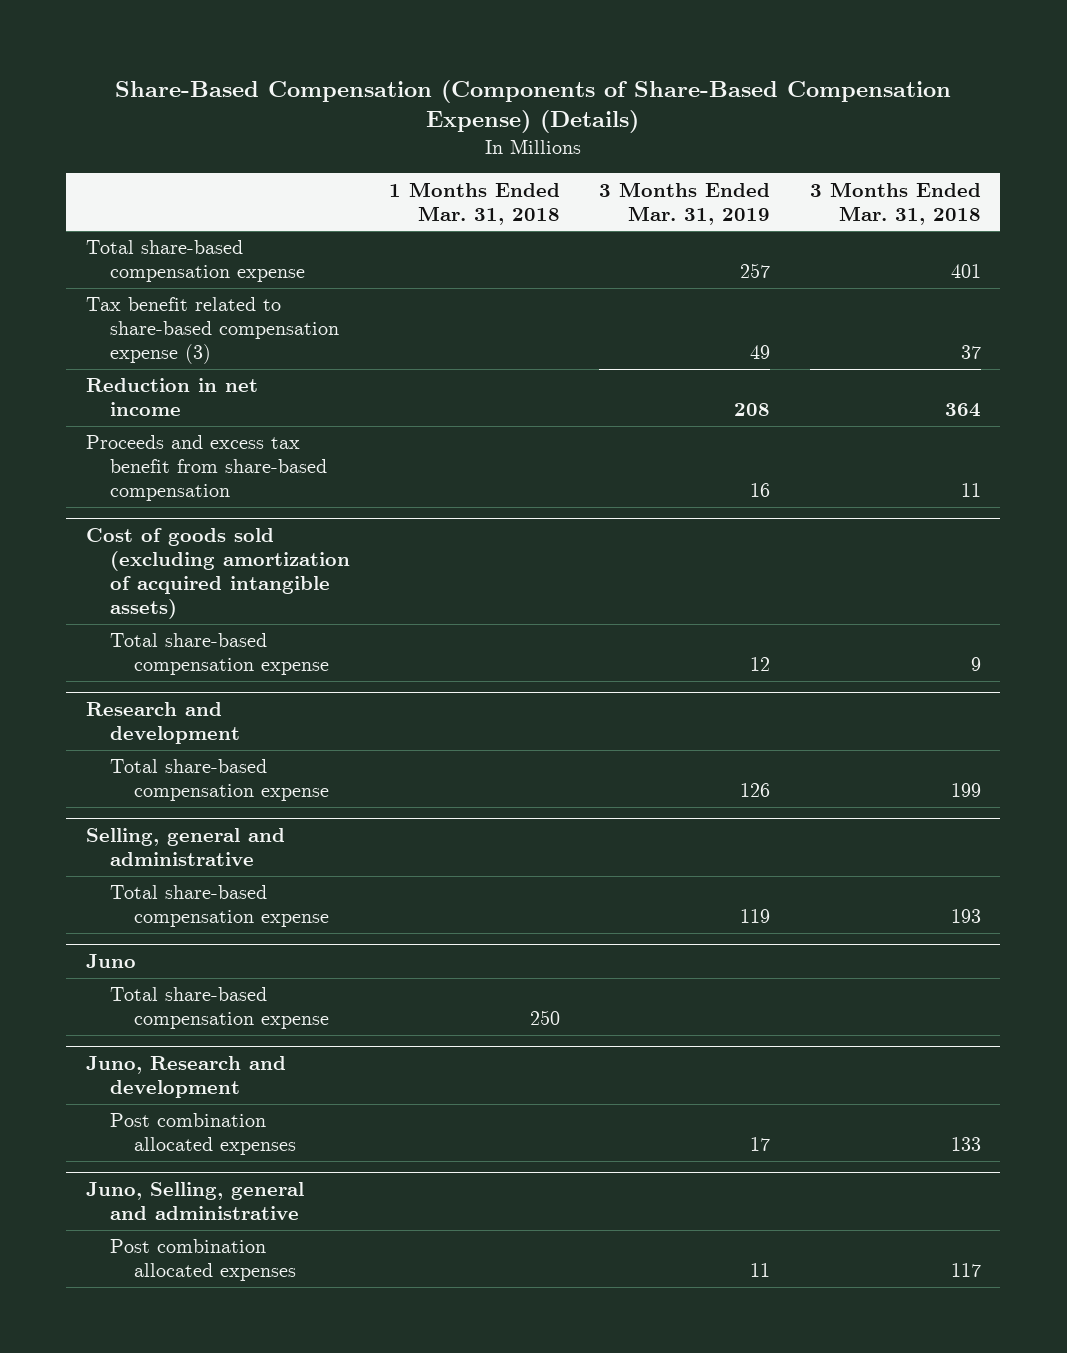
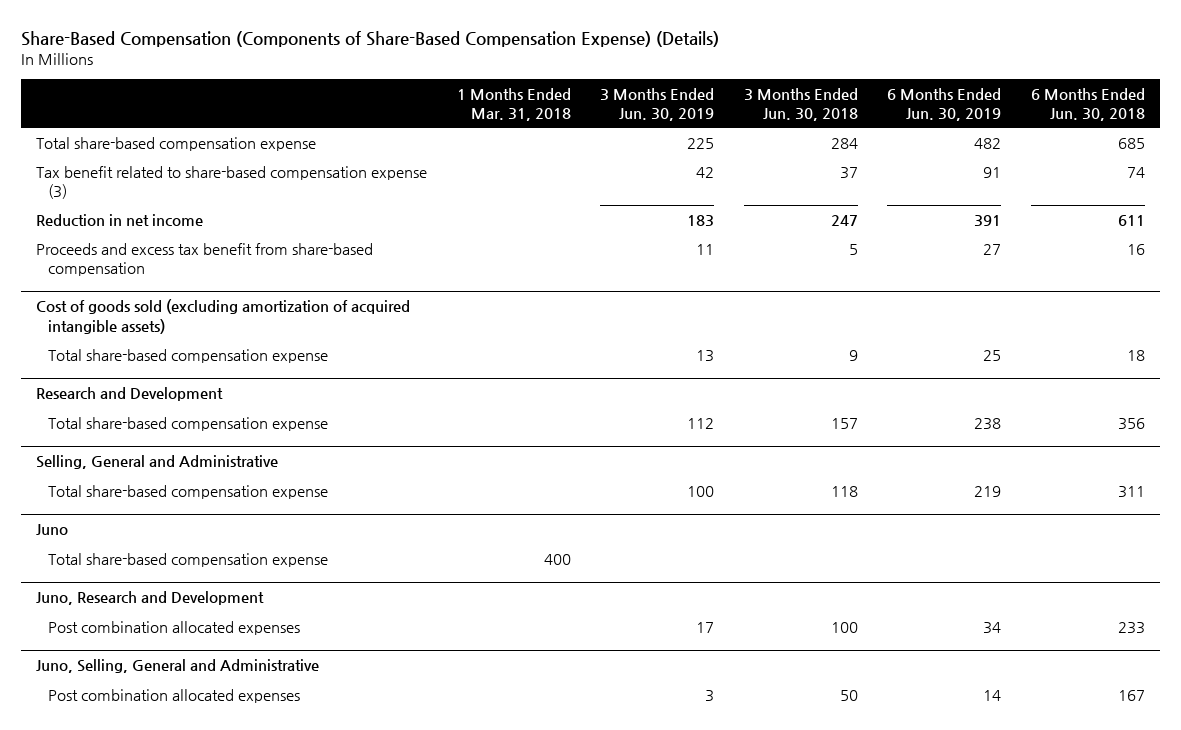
[599,181,771,225] 3 Months Ended Mar. 31, 2019 -> none
[809,181,981,225] 3 Months Ended Mar. 31, 2018 -> none
none -> [600,87,715,121] 3 Months Ended Jun. 30, 2019
none -> [743,87,858,121] 3 Months Ended Jun. 30, 2018
none -> [887,87,1002,121] 6 Months Ended Jun. 30, 2019
none -> [1030,87,1145,121] 6 Months Ended Jun. 30, 2018
[85,702,240,745] Research and development -> [35,387,223,402] Research and Development
[85,828,285,867] Selling, general and administrative -> [35,455,278,470] Selling, General and Administrative
[530,1010,561,1026] 250 -> [543,553,571,565] 400
[85,1056,286,1099] Juno, Research and development -> [35,591,264,606] Juno, Research and Development
[85,1182,304,1221] Juno, Selling, general and administrative -> [35,659,319,674] Juno, Selling, General and Administrative

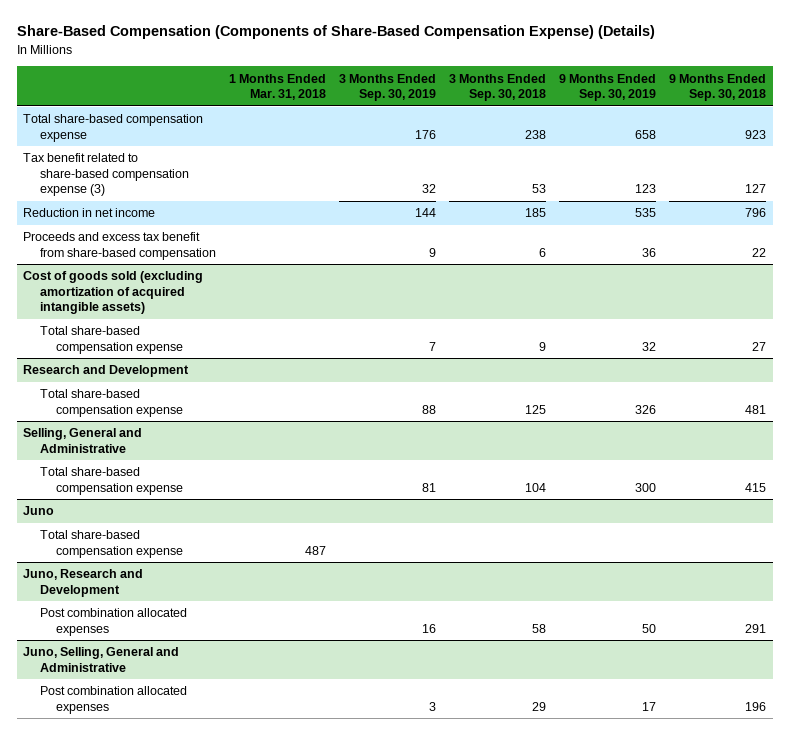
[600,87,715,121] 3 Months Ended Jun. 30, 2019 -> none
[743,87,858,121] 3 Months Ended Jun. 30, 2018 -> none
[887,87,1002,121] 6 Months Ended Jun. 30, 2019 -> none
[1030,87,1145,121] 6 Months Ended Jun. 30, 2018 -> none
none -> [338,73,436,101] 3 Months Ended Sep. 30, 2019
none -> [448,73,546,101] 3 Months Ended Sep. 30, 2018
none -> [559,73,657,101] 9 Months Ended Sep. 30, 2019
none -> [669,73,767,101] 9 Months Ended Sep. 30, 2018
[543,553,571,565] 400 -> [304,545,326,555] 487

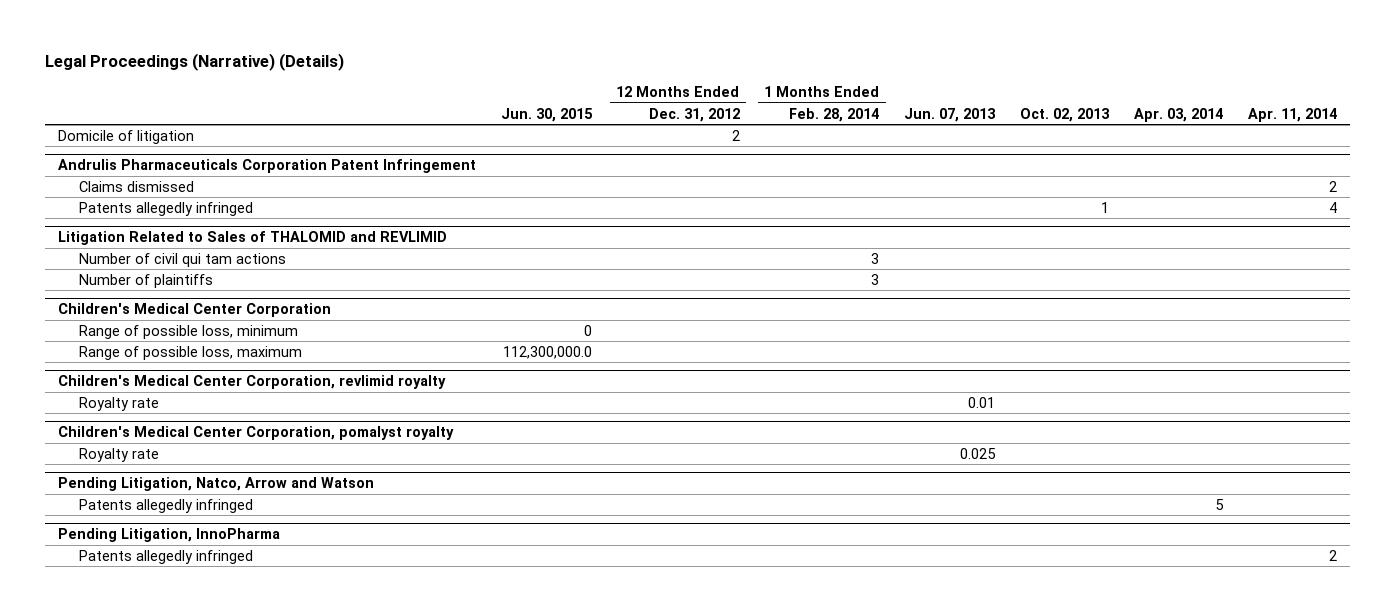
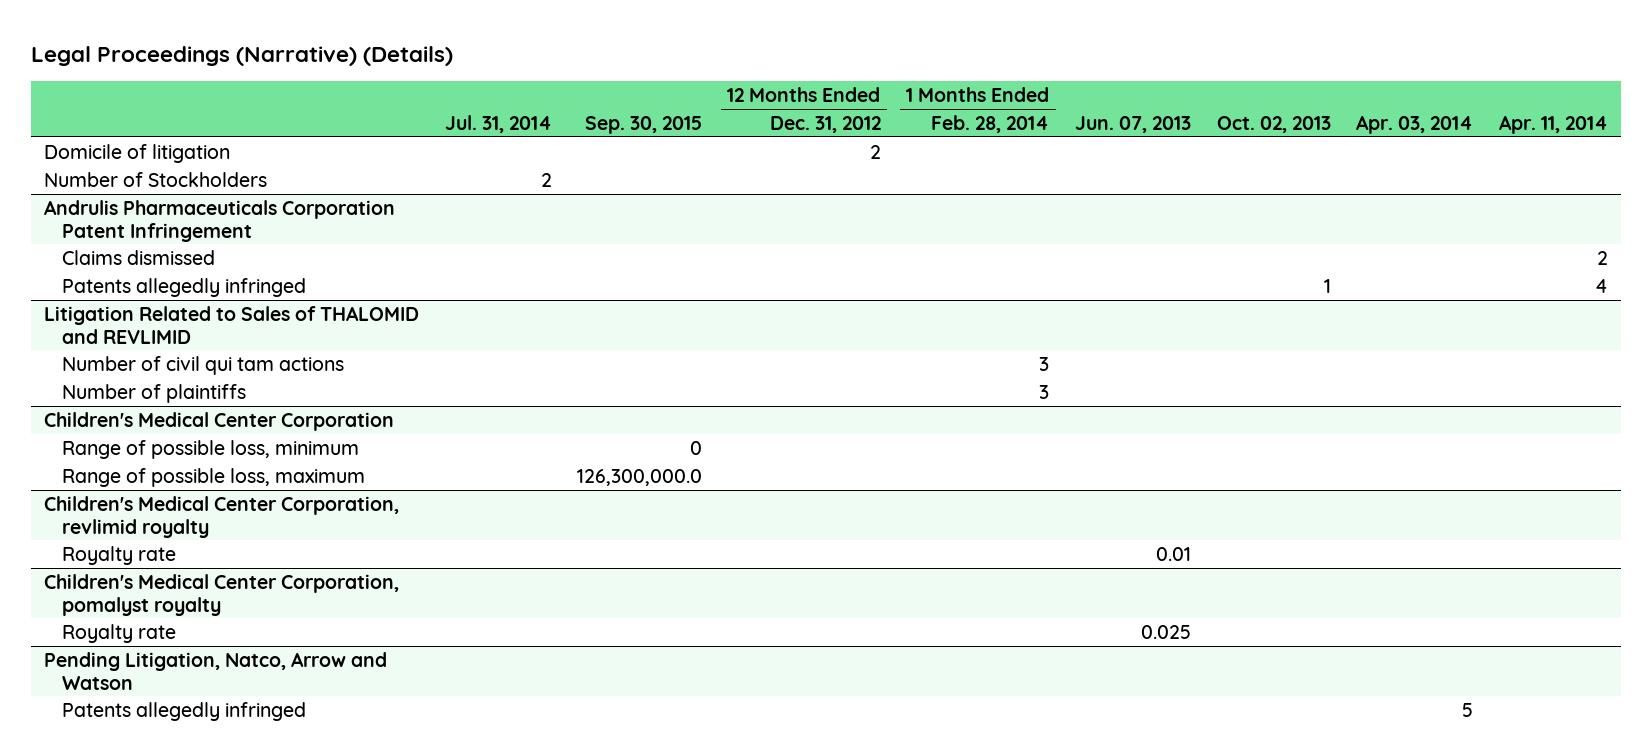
[500,107,593,122] Jun. 30, 2015 -> none
none -> [444,114,552,133] Jul. 31, 2014
none -> [585,115,703,134] Sep. 30, 2015
none -> [43,171,267,187] Number of Stockholders
[57,528,280,543] Pending Litigation, InnoPharma -> none
[78,549,253,564] Patents allegedly infringed -> none

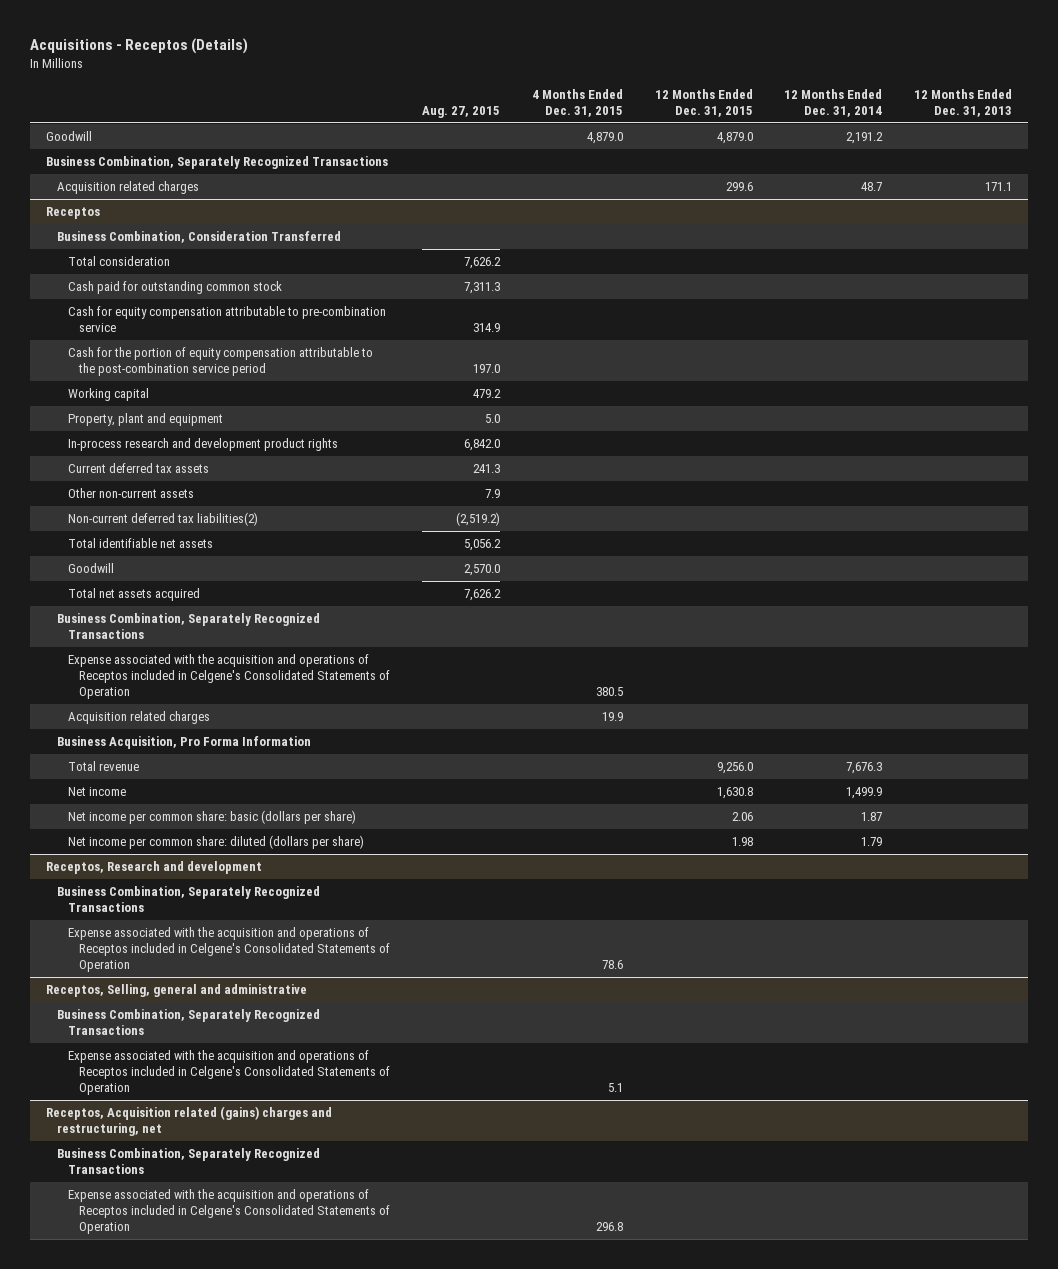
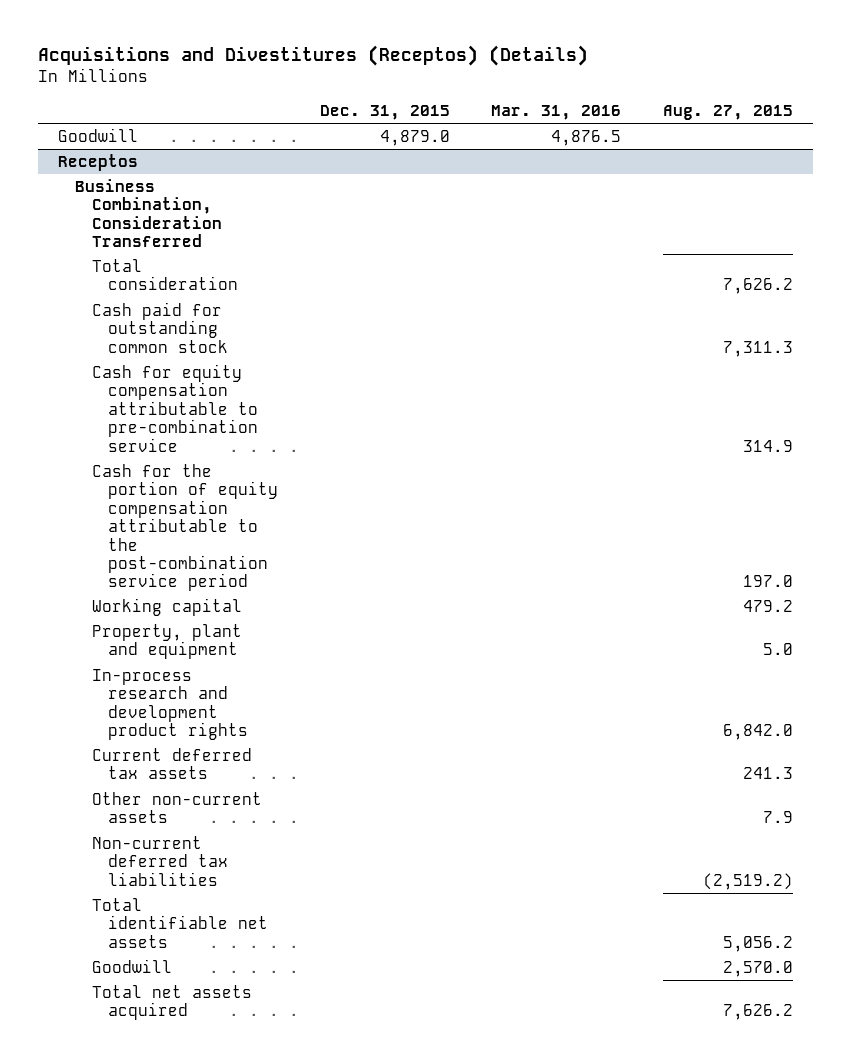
[29,38,248,55] Acquisitions - Receptos (Details) -> [37,45,588,67] Acquisitions and Divestitures (Receptos) (Details)
[531,88,623,117] 4 Months Ended Dec. 31, 2015 -> none
[654,88,753,117] 12 Months Ended Dec. 31, 2015 -> none
[784,88,883,117] 12 Months Ended Dec. 31, 2014 -> none
[914,88,1013,117] 12 Months Ended Dec. 31, 2013 -> none
none -> [319,104,450,120] Dec. 31, 2015
none -> [491,104,622,120] Mar. 31, 2016
[45,156,388,170] Business Combination, Separately Recognized Transactions -> none
[56,181,199,195] Acquisition related charges -> none
[67,512,258,527] Non-current deferred tax liabilities(2) -> [91,836,229,886] Non-current deferred tax liabilities
[56,613,320,640] Business Combination, Separately Recognized Transactions -> none
[67,654,390,700] Expense associated with the acquisition and operations of Receptos included in Celgene's Consolidated Statements of Operation -> none
[67,711,210,725] Acquisition related charges -> none
[56,736,311,750] Business Acquisition, Pro Forma Information -> none
[67,761,139,772] Total revenue -> none
[67,787,126,797] Net income -> none
[67,810,356,825] Net income per common share: basic (dollars per share) -> none
[67,835,364,850] Net income per common share: diluted (dollars per share) -> none
[45,861,262,875] Receptos, Research and development -> none
[56,886,320,913] Business Combination, Separately Recognized Transactions -> none
[67,927,390,973] Expense associated with the acquisition and operations of Receptos included in Celgene's Consolidated Statements of Operation -> none
[45,984,307,998] Receptos, Selling, general and administrative -> none
[56,1009,320,1036] Business Combination, Separately Recognized Transactions -> none
[67,1050,390,1096] Expense associated with the acquisition and operations of Receptos included in Celgene's Consolidated Statements of Operation -> none
[45,1106,332,1137] Receptos, Acquisition related (gains) charges and restructuring, net -> none
[56,1148,320,1175] Business Combination, Separately Recognized Transactions -> none
[67,1189,390,1235] Expense associated with the acquisition and operations of Receptos included in Celgene's Consolidated Statements of Operation -> none

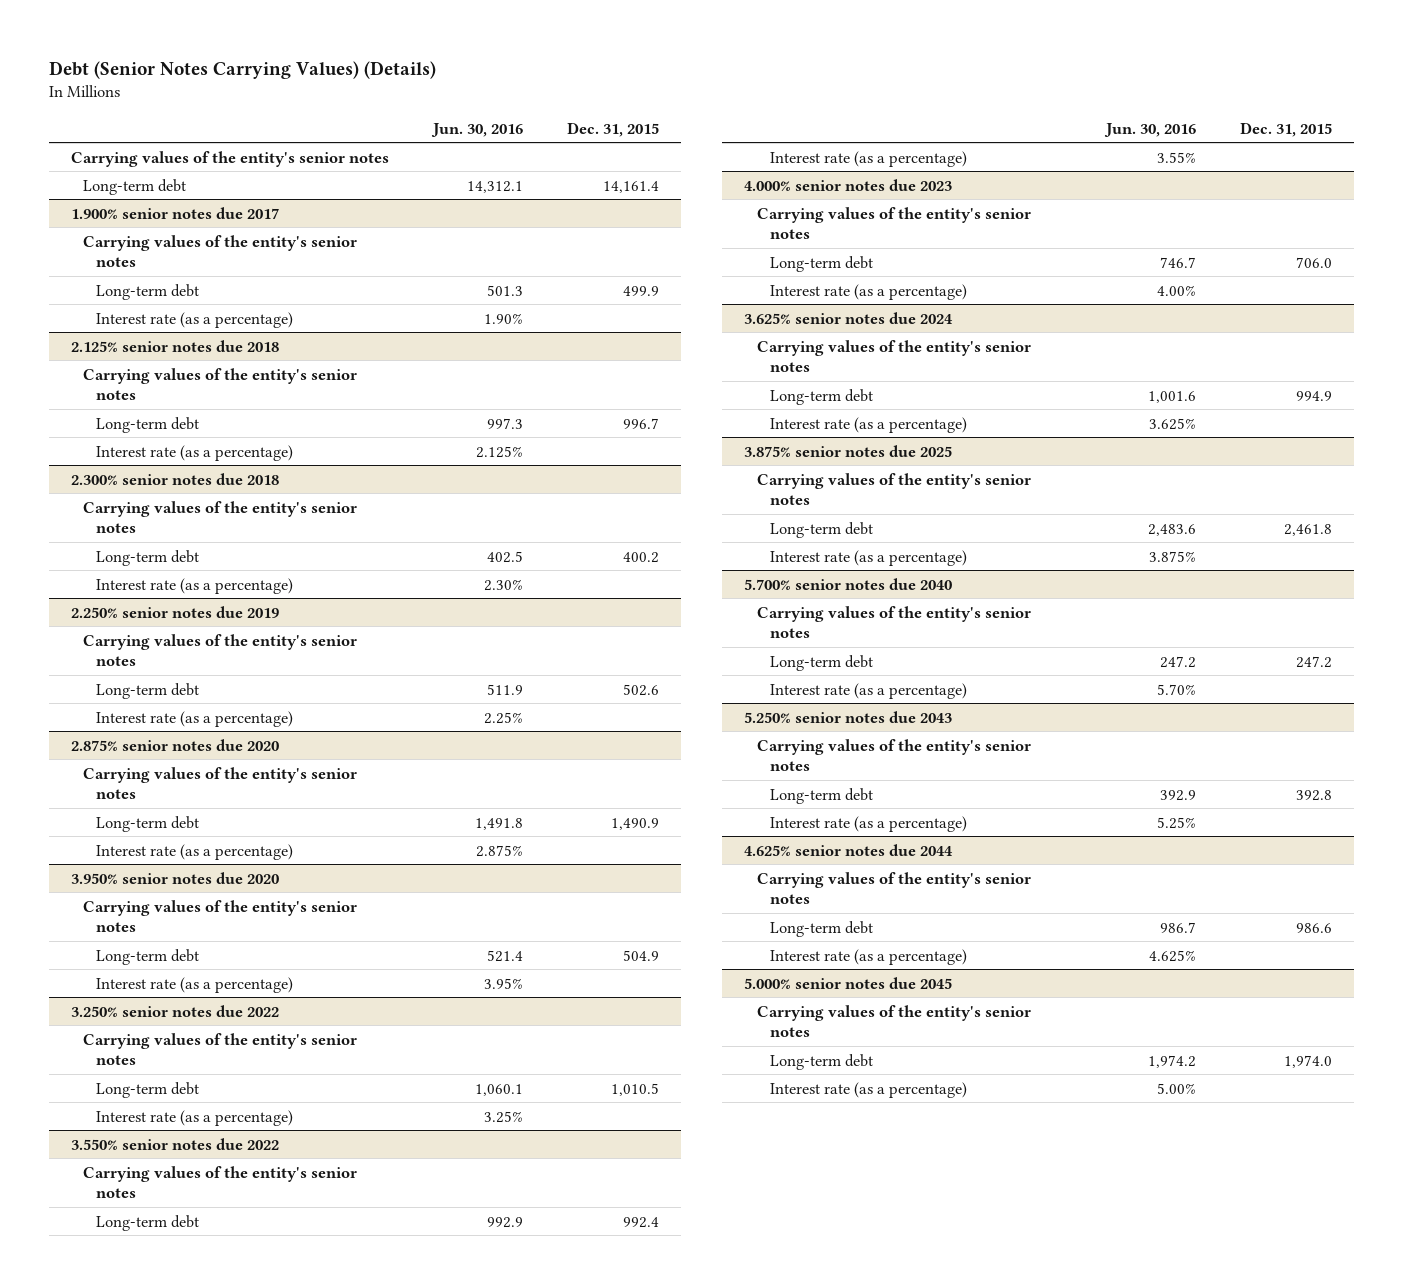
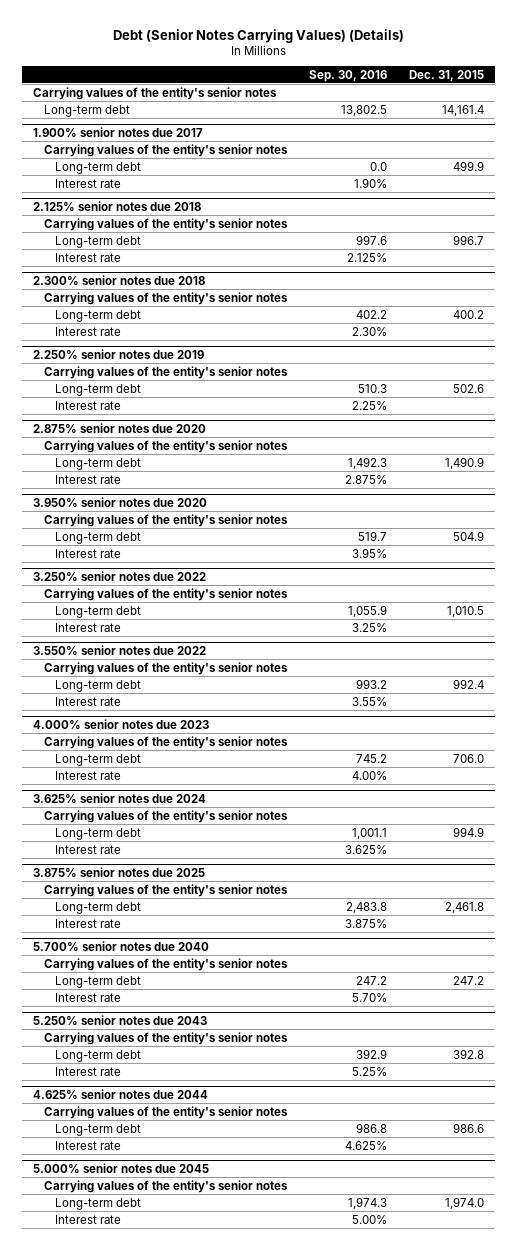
[430,122,523,137] Jun. 30, 2016 -> none
none -> [309,69,388,82] Sep. 30, 2016
[95,311,293,328] Interest rate (as a percentage) -> [55,178,122,188] Interest rate
[95,444,293,461] Interest rate (as a percentage) -> [55,252,122,262] Interest rate
[95,577,293,594] Interest rate (as a percentage) -> [55,326,122,336] Interest rate
[95,710,293,727] Interest rate (as a percentage) -> [55,400,122,410] Interest rate
[95,843,293,860] Interest rate (as a percentage) -> [55,474,122,484] Interest rate
[95,976,293,993] Interest rate (as a percentage) -> [55,548,122,558] Interest rate
[95,1109,293,1126] Interest rate (as a percentage) -> [55,622,122,632] Interest rate
[769,150,967,167] Interest rate (as a percentage) -> [55,696,122,706] Interest rate
[769,283,967,300] Interest rate (as a percentage) -> [55,770,122,780] Interest rate
[769,416,967,433] Interest rate (as a percentage) -> [55,844,122,854] Interest rate
[769,549,967,566] Interest rate (as a percentage) -> [55,918,122,928] Interest rate
[769,682,967,699] Interest rate (as a percentage) -> [55,992,122,1002] Interest rate
[769,815,967,832] Interest rate (as a percentage) -> [55,1066,122,1076] Interest rate
[769,948,967,965] Interest rate (as a percentage) -> [55,1140,122,1150] Interest rate
[769,1081,967,1098] Interest rate (as a percentage) -> [55,1214,122,1224] Interest rate

